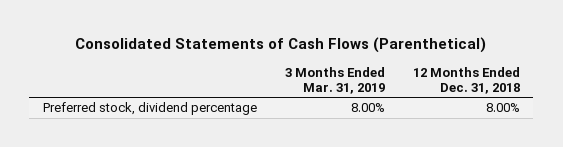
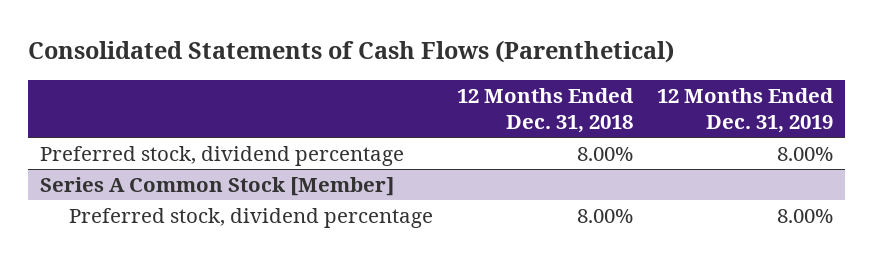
[284,66,385,94] 3 Months Ended Mar. 31, 2019 -> none
none -> [656,87,834,133] 12 Months Ended Dec. 31, 2019
none -> [39,177,394,197] Series A Common Stock [Member]
none -> [68,208,433,229] Preferred stock, dividend percentage

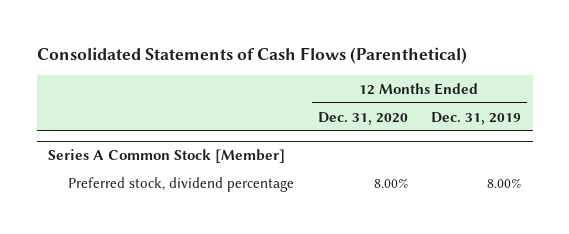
[456,87,634,133] 12 Months Ended Dec. 31, 2018 -> none
none -> [317,111,408,125] Dec. 31, 2020
[39,146,404,167] Preferred stock, dividend percentage -> none

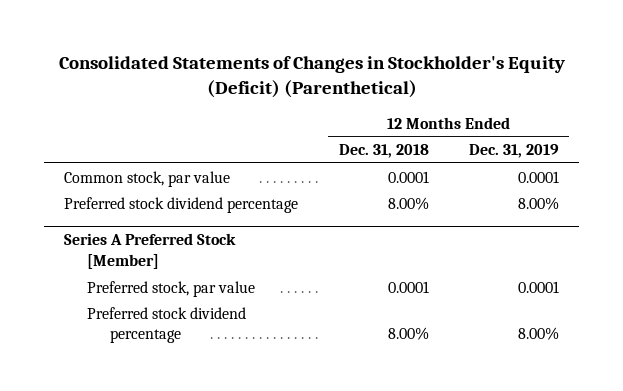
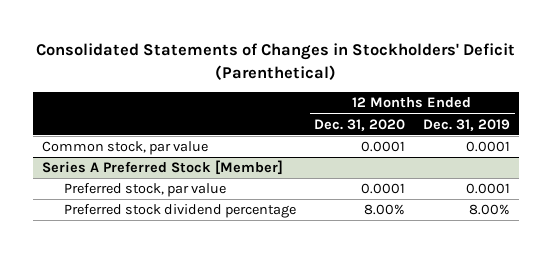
[58,55,565,98] Consolidated Statements of Changes in Stockholder's Equity (Deficit) (Parenthetical) -> [36,43,516,80] Consolidated Statements of Changes in Stockholders' Deficit (Parenthetical)
[338,144,429,159] Dec. 31, 2018 -> none
none -> [314,118,406,131] Dec. 31, 2020
[64,196,299,213] Preferred stock dividend percentage -> none

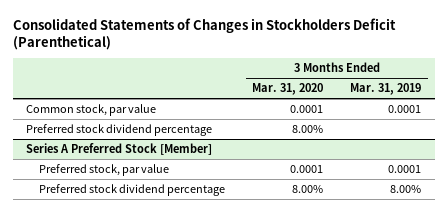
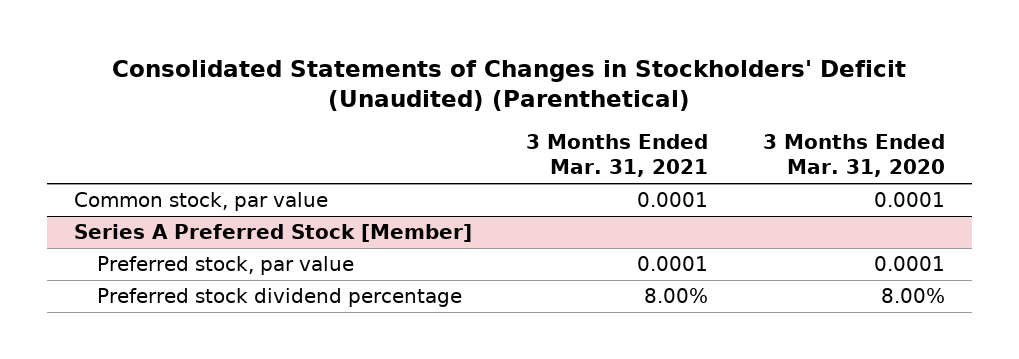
[12,18,396,51] Consolidated Statements of Changes in Stockholders Deficit (Parenthetical) -> [112,59,907,111] Consolidated Statements of Changes in Stockholders' Deficit (Unaudited) (Parenthetical)
[350,83,422,96] Mar. 31, 2019 -> none
none -> [526,134,709,178] 3 Months Ended Mar. 31, 2021
[26,124,213,137] Preferred stock dividend percentage -> none

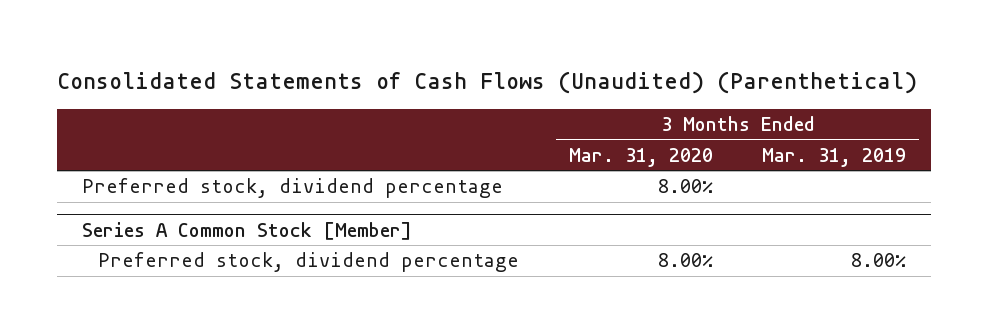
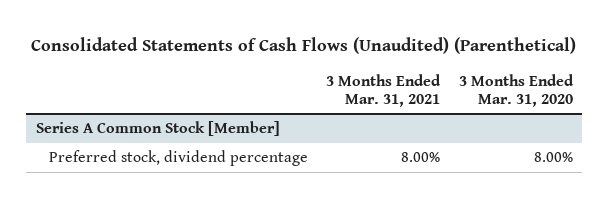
[762,147,907,167] Mar. 31, 2019 -> none
none -> [326,73,442,107] 3 Months Ended Mar. 31, 2021
[82,178,504,199] Preferred stock, dividend percentage -> none

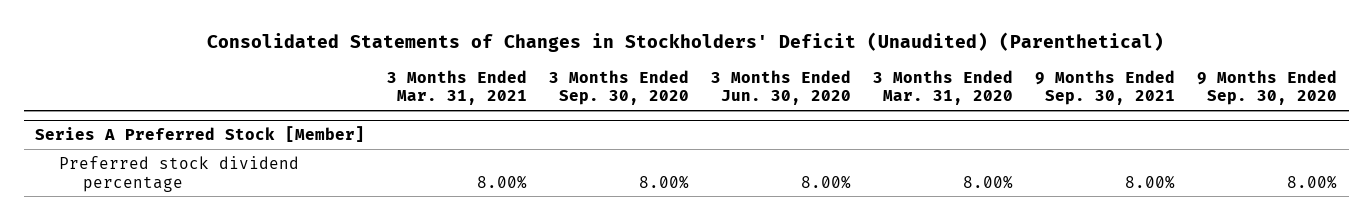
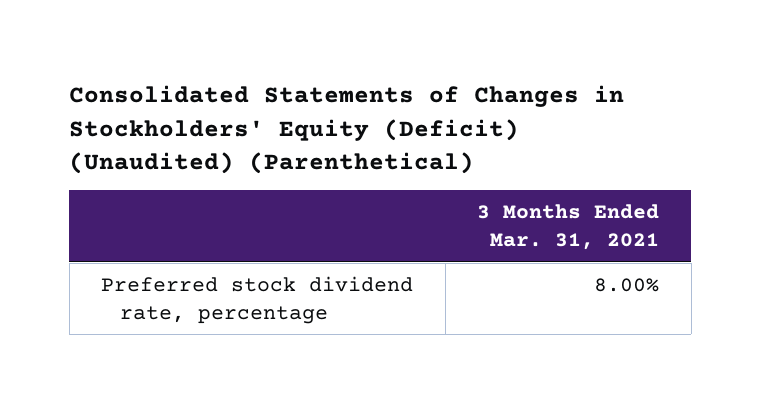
[207,31,1165,52] Consolidated Statements of Changes in Stockholders' Deficit (Unaudited) (Parenthetical) -> [69,85,625,175] Consolidated Statements of Changes in Stockholders' Equity (Deficit) (Unaudited) (Parenthetical)
[548,69,689,106] 3 Months Ended Sep. 30, 2020 -> none
[711,69,852,106] 3 Months Ended Jun. 30, 2020 -> none
[873,69,1014,106] 3 Months Ended Mar. 31, 2020 -> none
[1035,69,1176,106] 9 Months Ended Sep. 30, 2021 -> none
[1197,69,1338,106] 9 Months Ended Sep. 30, 2020 -> none
[34,126,365,143] Series A Preferred Stock [Member] -> none
[58,155,299,192] Preferred stock dividend percentage -> [101,275,414,324] Preferred stock dividend rate, percentage

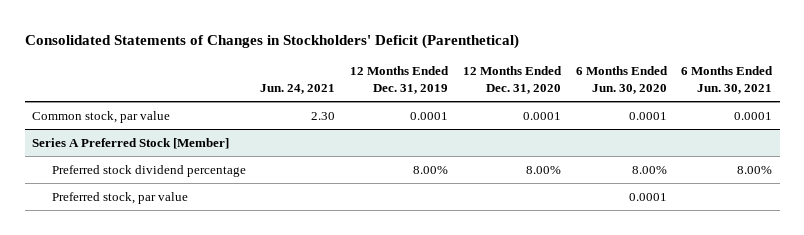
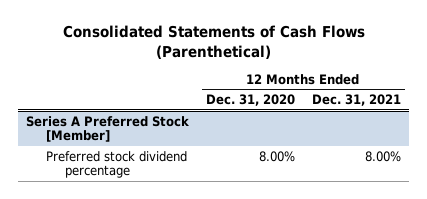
[24,33,519,49] Consolidated Statements of Changes in Stockholders' Deficit (Parenthetical) -> [62,25,365,59] Consolidated Statements of Cash Flows (Parenthetical)
[260,83,336,94] Jun. 24, 2021 -> none
[350,66,450,94] 12 Months Ended Dec. 31, 2019 -> none
[575,66,668,94] 6 Months Ended Jun. 30, 2020 -> none
[681,66,774,94] 6 Months Ended Jun. 30, 2021 -> none
none -> [311,94,401,107] Dec. 31, 2021
[31,110,170,123] Common stock, par value -> none
[51,191,188,204] Preferred stock, par value -> none

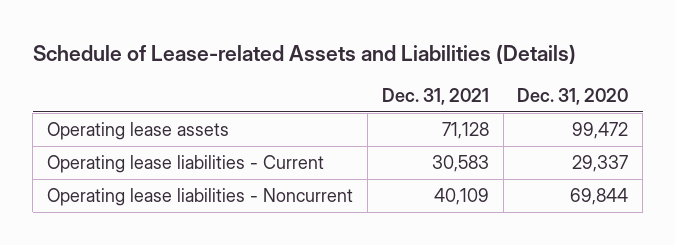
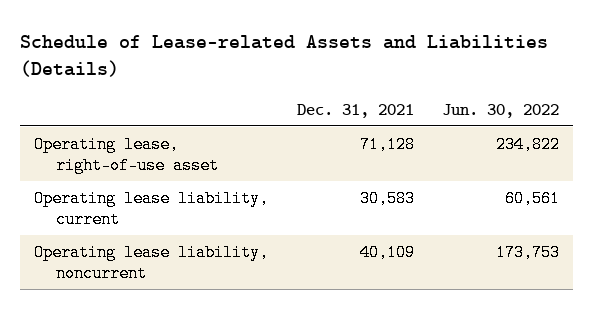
[517,87,629,105] Dec. 31, 2020 -> none
none -> [441,104,559,119] Jun. 30, 2022
[47,121,230,140] Operating lease assets -> [34,135,219,174] Operating lease, right-of-use asset
[47,154,325,173] Operating lease liabilities - Current -> [34,189,270,228] Operating lease liability, current
[47,187,354,206] Operating lease liabilities - Noncurrent -> [34,243,270,282] Operating lease liability, noncurrent

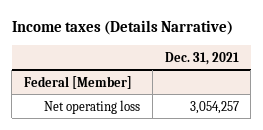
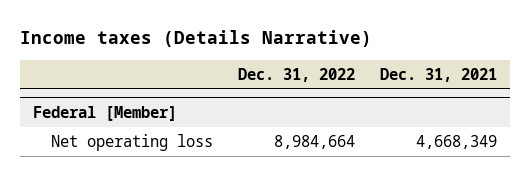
none -> [237,67,355,82] Dec. 31, 2022
[189,100,239,114] 3,054,257 -> [416,134,498,149] 4,668,349

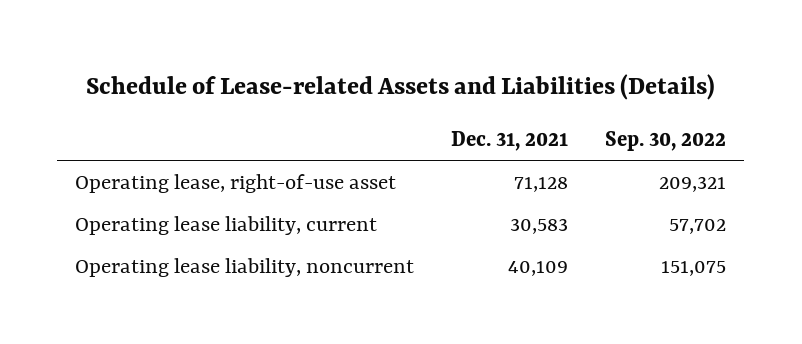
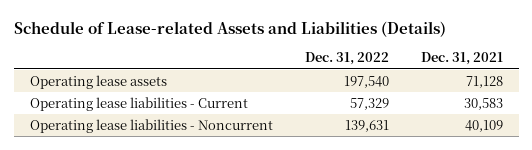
[605,131,727,152] Sep. 30, 2022 -> none
none -> [304,52,389,66] Dec. 31, 2022
[75,173,397,193] Operating lease, right-of-use asset -> [29,74,167,89] Operating lease assets
[75,215,378,235] Operating lease liability, current -> [29,96,248,111] Operating lease liabilities - Current
[75,257,415,277] Operating lease liability, noncurrent -> [29,118,273,133] Operating lease liabilities - Noncurrent

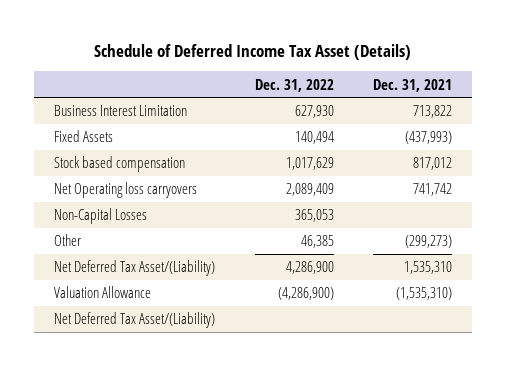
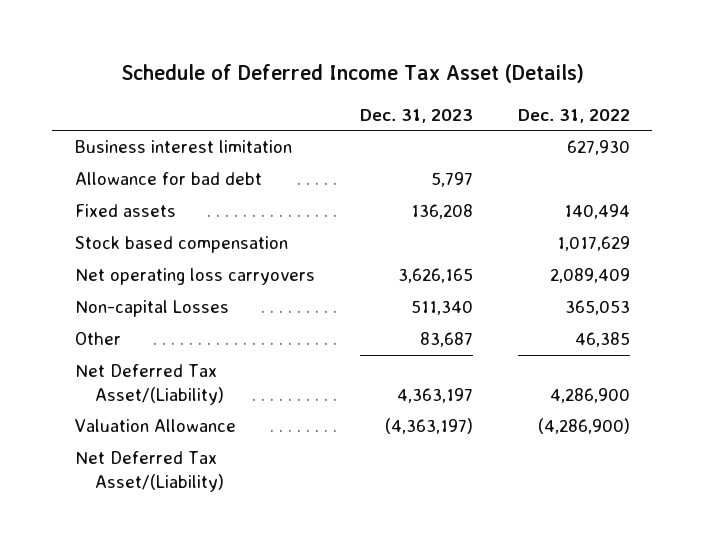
[373,78,453,92] Dec. 31, 2021 -> none
none -> [359,108,473,123] Dec. 31, 2023
[54,105,188,117] Business Interest Limitation -> [74,140,292,154] Business interest limitation
none -> [74,172,262,186] Allowance for bad debt
[54,130,114,143] Fixed Assets -> [74,204,176,218] Fixed assets
[54,182,198,199] Net Operating loss carryovers -> [74,268,315,286] Net operating loss carryovers
[54,208,148,225] Non-Capital Losses -> [74,300,229,318] Non-capital Losses

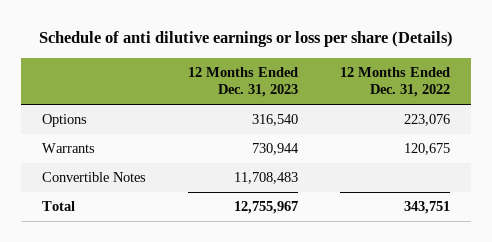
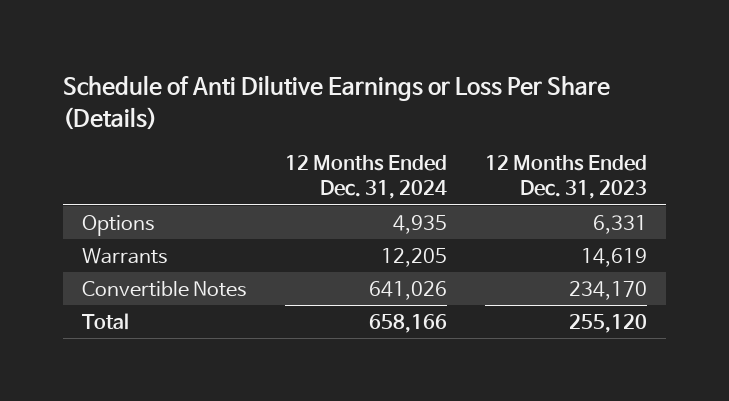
[38,31,453,48] Schedule of anti dilutive earnings or loss per share (Details) -> [62,75,610,130] Schedule of Anti Dilutive Earnings or Loss Per Share (Details)
[340,66,451,98] 12 Months Ended Dec. 31, 2022 -> none
none -> [284,154,447,200] 12 Months Ended Dec. 31, 2024
[251,114,298,127] 316,540 -> [593,214,648,234] 6,331
[251,143,299,156] 730,944 -> [581,247,648,267] 14,619
[233,172,298,185] 11,708,483 -> [569,280,648,300] 234,170
[233,201,298,215] 12,755,967 -> [569,313,648,333] 255,120

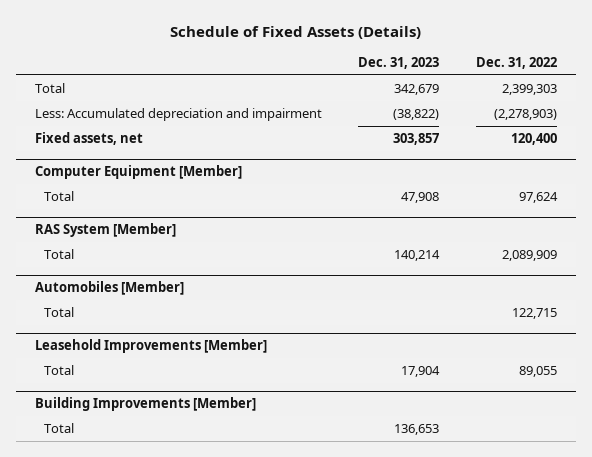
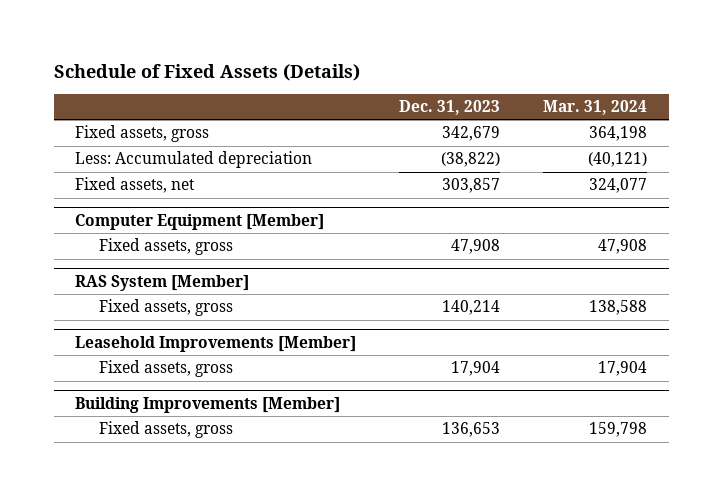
[476,57,558,70] Dec. 31, 2022 -> none
none -> [543,100,648,116] Mar. 31, 2024
[34,83,65,94] Total -> [75,125,210,143] Fixed assets, gross
[34,108,322,122] Less: Accumulated depreciation and impairment -> [75,151,313,169] Less: Accumulated depreciation
[44,191,75,202] Total -> [99,238,234,256] Fixed assets, gross
[34,281,184,296] Automobiles [Member] -> none
[44,307,75,318] Total -> none
[44,249,75,260] Total -> [99,299,234,317] Fixed assets, gross
[44,365,75,376] Total -> [99,360,234,378] Fixed assets, gross
[44,423,75,434] Total -> [99,421,234,439] Fixed assets, gross

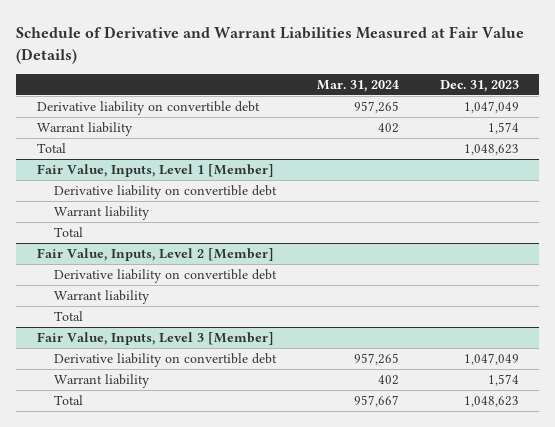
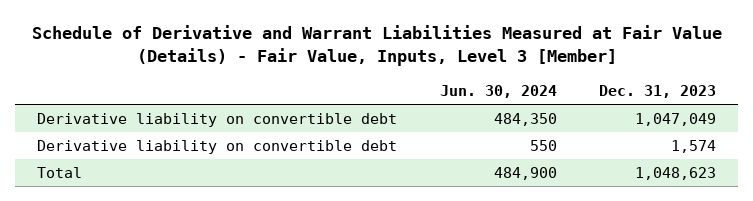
[16,26,525,64] Schedule of Derivative and Warrant Liabilities Measured at Fair Value (Details) -> [31,24,722,66] Schedule of Derivative and Warrant Liabilities Measured at Fair Value (Details) - Fair Value, Inputs, Level 3 [Member]
[316,79,399,92] Mar. 31, 2024 -> none
none -> [439,84,557,98] Jun. 30, 2024
[36,143,66,154] Total -> none
[36,164,274,178] Fair Value, Inputs, Level 1 [Member] -> none
[54,185,278,200] Derivative liability on convertible debt -> none
[54,206,151,221] Warrant liability -> none
[54,227,84,238] Total -> none
[36,248,274,262] Fair Value, Inputs, Level 2 [Member] -> none
[54,269,278,284] Derivative liability on convertible debt -> none
[54,290,151,305] Warrant liability -> none
[54,311,84,322] Total -> none
[36,332,274,346] Fair Value, Inputs, Level 3 [Member] -> none
[54,353,278,368] Derivative liability on convertible debt -> none
[54,374,151,389] Warrant liability -> none
[36,122,133,137] Warrant liability -> [36,140,397,155] Derivative liability on convertible debt

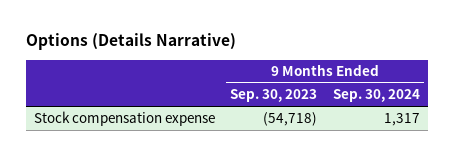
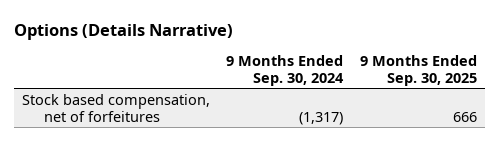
[230,89,318,103] Sep. 30, 2023 -> none
none -> [360,54,478,86] 9 Months Ended Sep. 30, 2025
[33,111,215,127] Stock compensation expense -> [21,93,210,122] Stock based compensation, net of forfeitures
[384,113,421,127] 1,317 -> [299,111,344,125] (1,317)

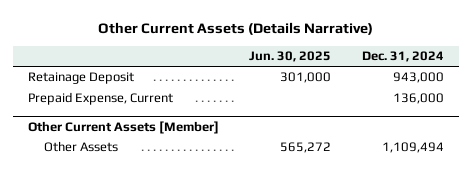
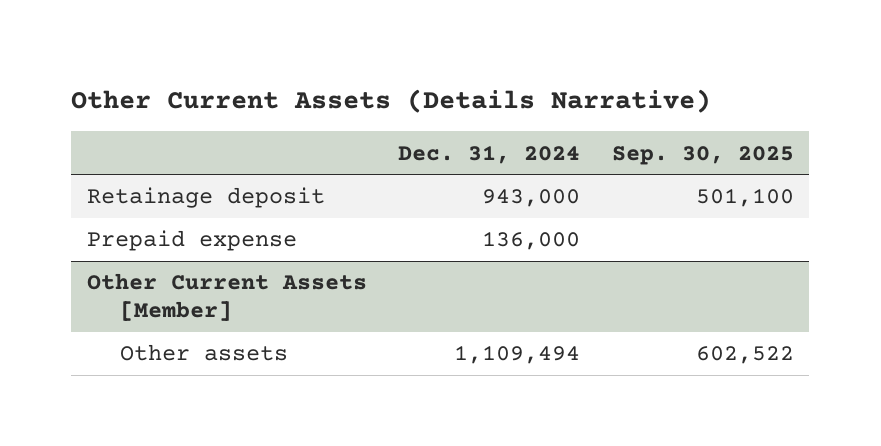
[249,51,332,63] Jun. 30, 2025 -> none
none -> [611,145,794,165] Sep. 30, 2025
[28,72,135,85] Retainage Deposit -> [86,187,325,209] Retainage deposit
[28,92,174,106] Prepaid Expense, Current -> [86,230,297,252] Prepaid expense
[44,141,119,153] Other Assets -> [120,344,289,362] Other assets

